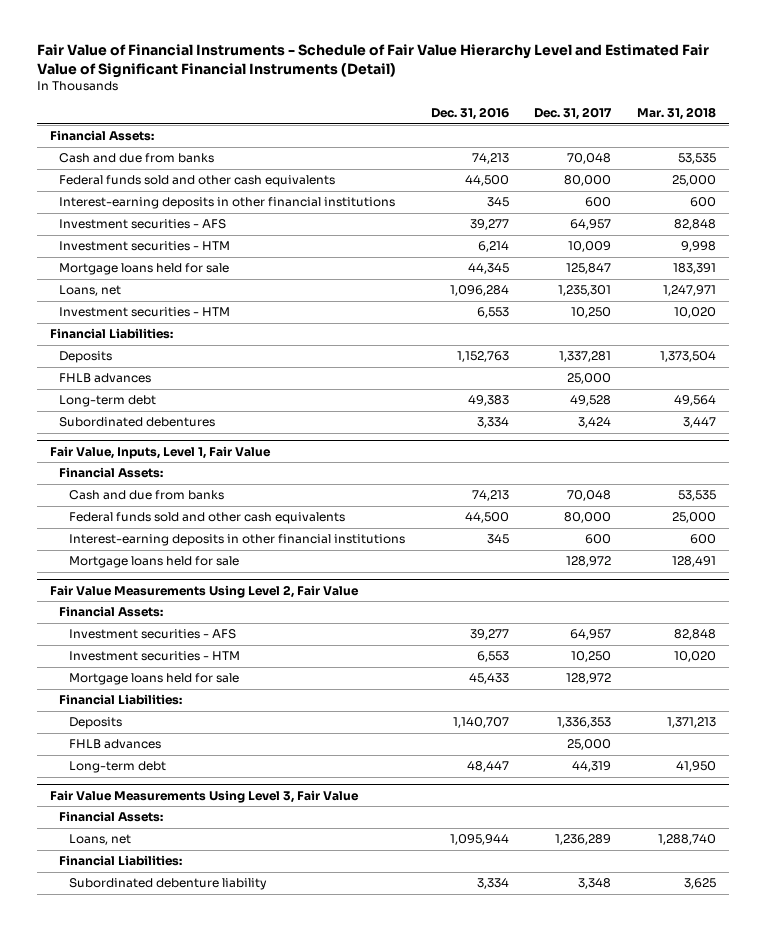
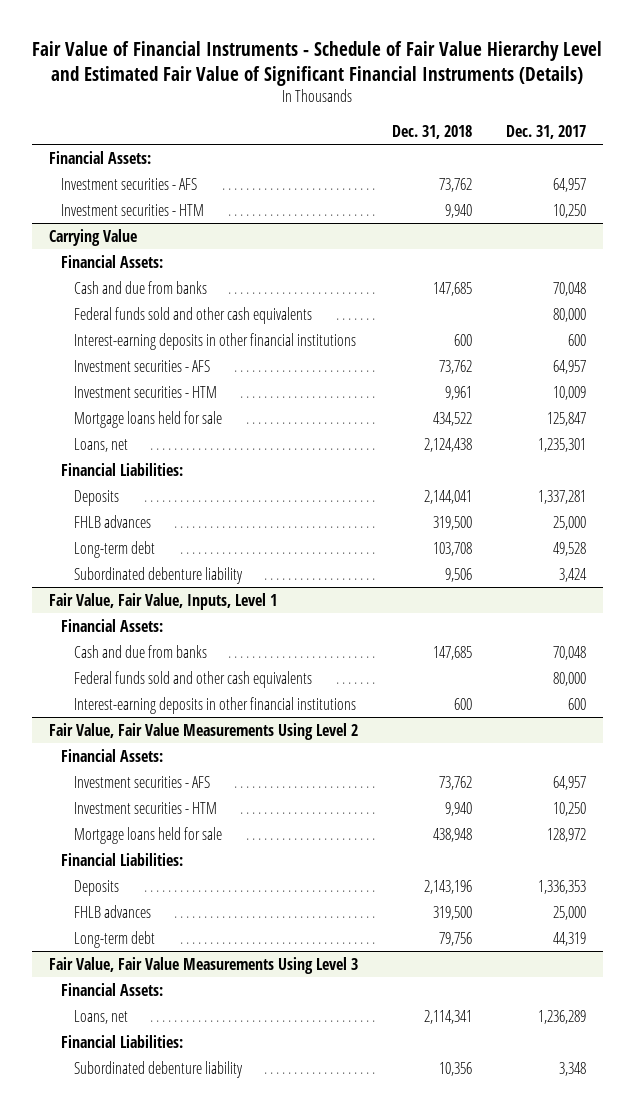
[36,44,709,79] Fair Value of Financial Instruments - Schedule of Fair Value Hierarchy Level and Estimated Fair Value of Significant Financial Instruments (Detail) -> [32,41,603,86] Fair Value of Financial Instruments - Schedule of Fair Value Hierarchy Level and Estimated Fair Value of Significant Financial Instruments (Details)
[430,107,509,121] Dec. 31, 2016 -> none
[637,107,717,121] Mar. 31, 2018 -> none
none -> [391,124,472,139] Dec. 31, 2018
none -> [61,177,198,190] Investment securities - AFS
[59,307,231,318] Investment securities - HTM -> [61,203,205,216] Investment securities - HTM
none -> [48,228,137,246] Carrying Value
none -> [61,254,164,268] Financial Assets:
[59,417,216,428] Subordinated debentures -> [73,566,243,584] Subordinated debenture liability
[49,445,271,459] Fair Value, Inputs, Level 1, Fair Value -> [48,592,277,610] Fair Value, Fair Value, Inputs, Level 1
[68,556,239,569] Mortgage loans held for sale -> none
[49,584,359,598] Fair Value Measurements Using Level 2, Fair Value -> [48,722,358,740] Fair Value, Fair Value Measurements Using Level 2
[49,789,359,803] Fair Value Measurements Using Level 3, Fair Value -> [48,956,358,974] Fair Value, Fair Value Measurements Using Level 3

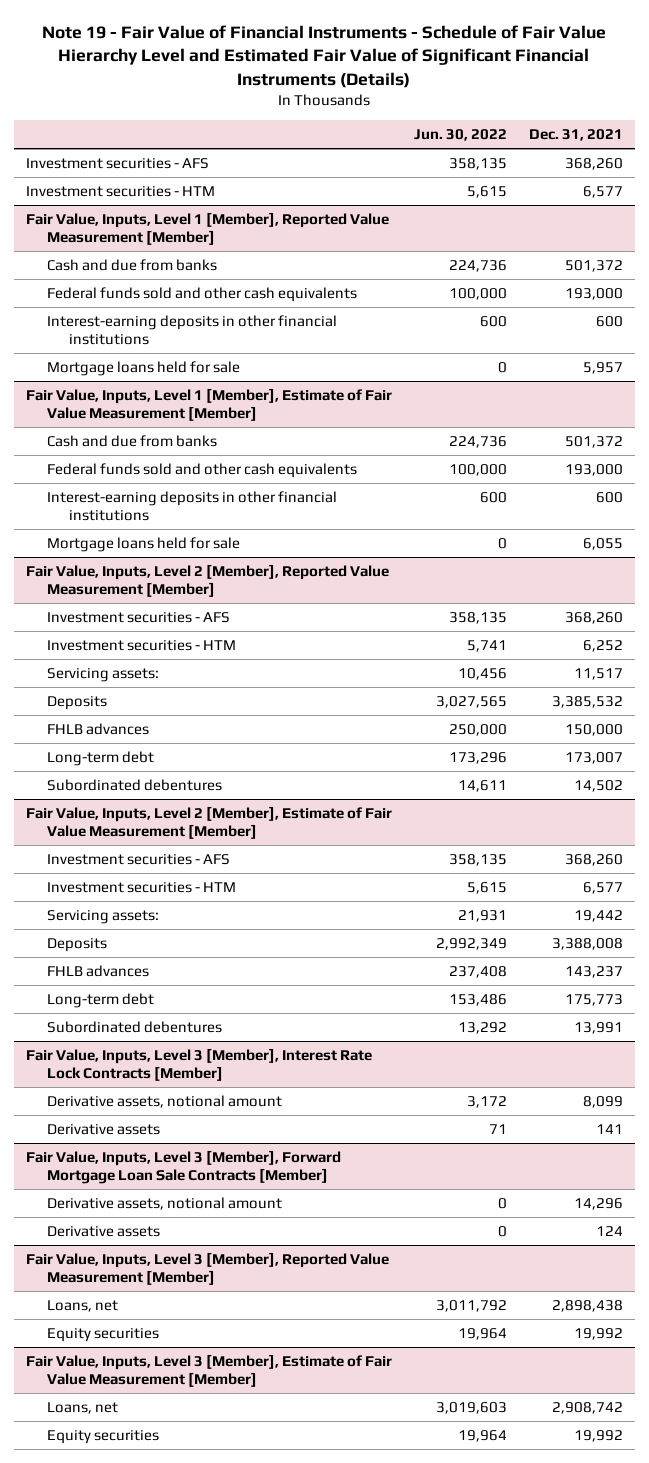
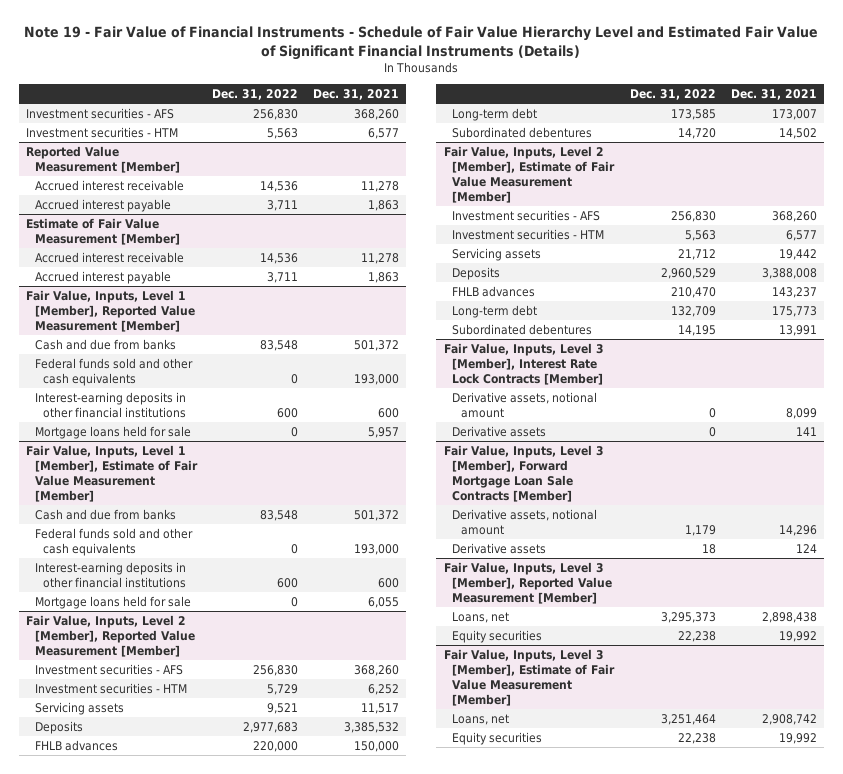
[413,128,507,141] Jun. 30, 2022 -> none
none -> [211,88,298,100] Dec. 31, 2022
none -> [26,146,180,174] Reported Value Measurement [Member]
none -> [34,180,184,192] Accrued interest receivable
none -> [34,199,171,213] Accrued interest payable
none -> [26,218,180,246] Estimate of Fair Value Measurement [Member]
none -> [34,252,184,264] Accrued interest receivable
none -> [34,271,171,285] Accrued interest payable
[47,668,160,683] Servicing assets: -> [34,702,124,716] Servicing assets
[47,910,160,925] Servicing assets: -> [452,248,542,262] Servicing assets

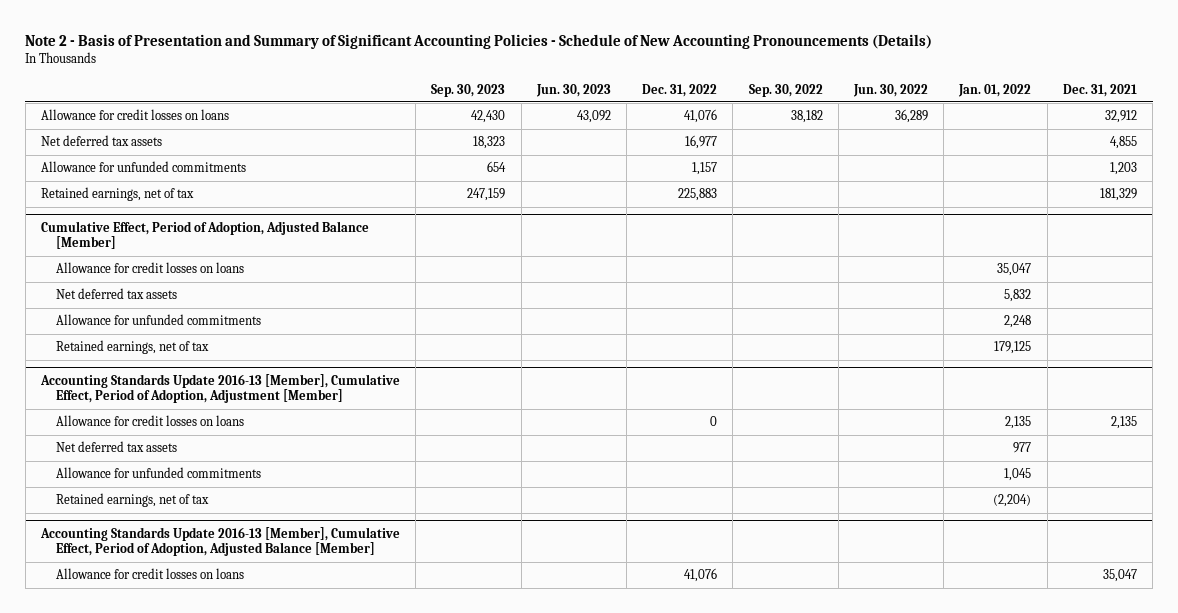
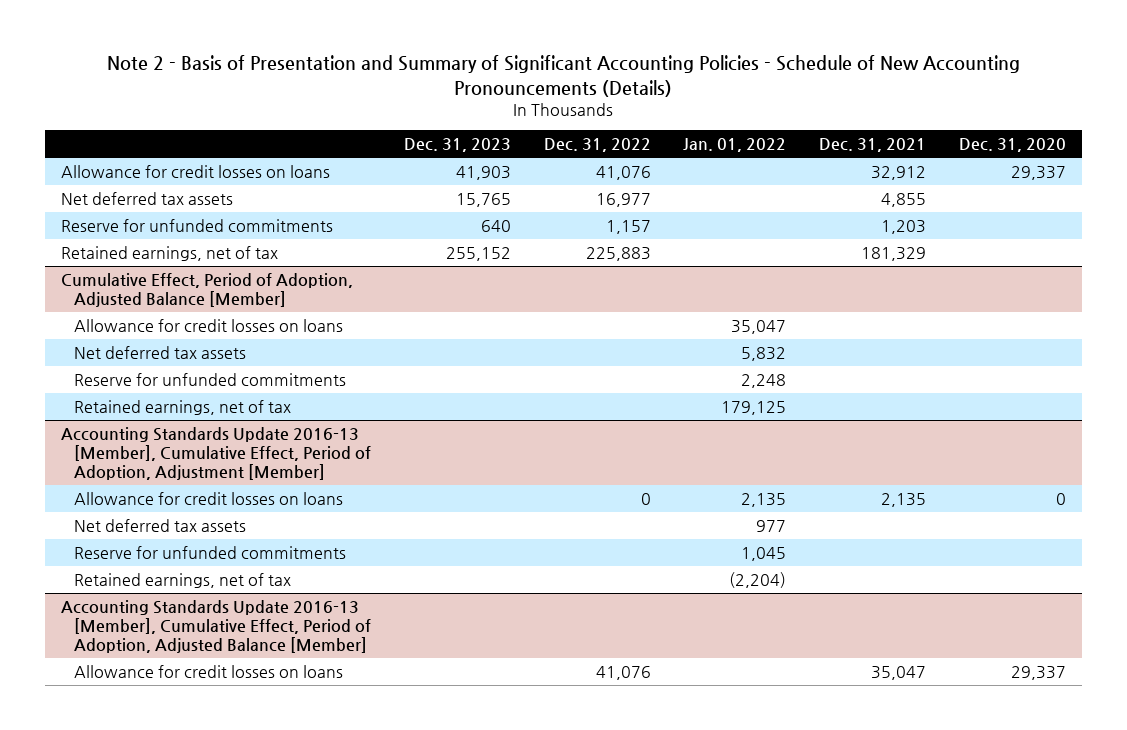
[431,83,506,97] Sep. 30, 2023 -> none
[535,83,611,97] Jun. 30, 2023 -> none
[748,83,823,97] Sep. 30, 2022 -> none
[853,83,929,97] Jun. 30, 2022 -> none
none -> [404,138,512,153] Dec. 31, 2023
none -> [958,138,1066,153] Dec. 31, 2020
[40,161,246,173] Allowance for unfunded commitments -> [61,218,334,232] Reserve for unfunded commitments
[56,314,262,326] Allowance for unfunded commitments -> [74,372,347,386] Reserve for unfunded commitments
[56,467,262,479] Allowance for unfunded commitments -> [74,545,347,559] Reserve for unfunded commitments

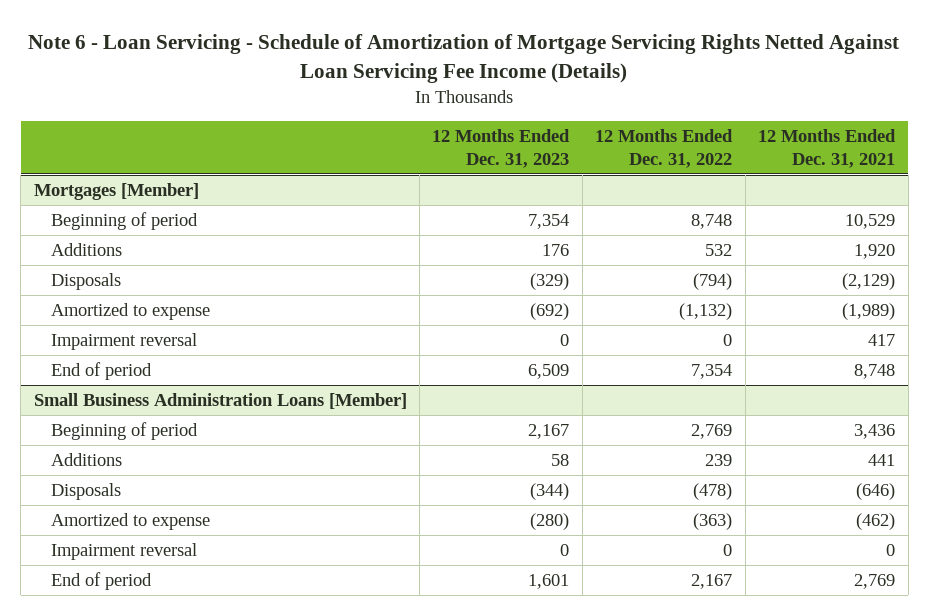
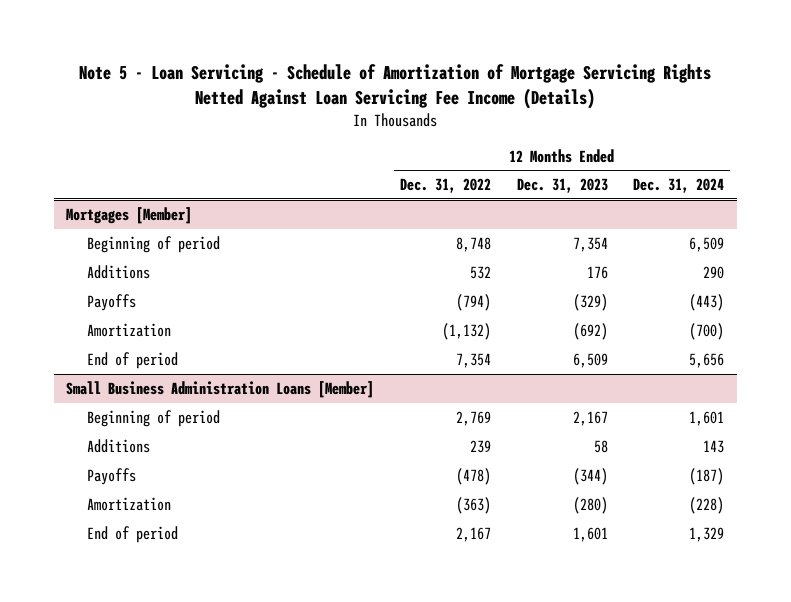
[28,34,900,83] Note 6 - Loan Servicing - Schedule of Amortization of Mortgage Servicing Rights Netted Against Loan Servicing Fee Income (Details) -> [79,63,712,109] Note 5 - Loan Servicing - Schedule of Amortization of Mortgage Servicing Rights Netted Against Loan Servicing Fee Income (Details)
[758,129,897,168] 12 Months Ended Dec. 31, 2021 -> none
none -> [633,178,725,194] Dec. 31, 2024
[51,332,198,350] Impairment reversal -> none
[51,272,122,290] Disposals -> [86,293,136,311] Payoffs
[51,302,211,320] Amortized to expense -> [86,322,171,337] Amortization
[51,542,198,560] Impairment reversal -> none
[51,482,122,500] Disposals -> [86,467,136,485] Payoffs
[51,512,211,530] Amortized to expense -> [86,496,171,511] Amortization

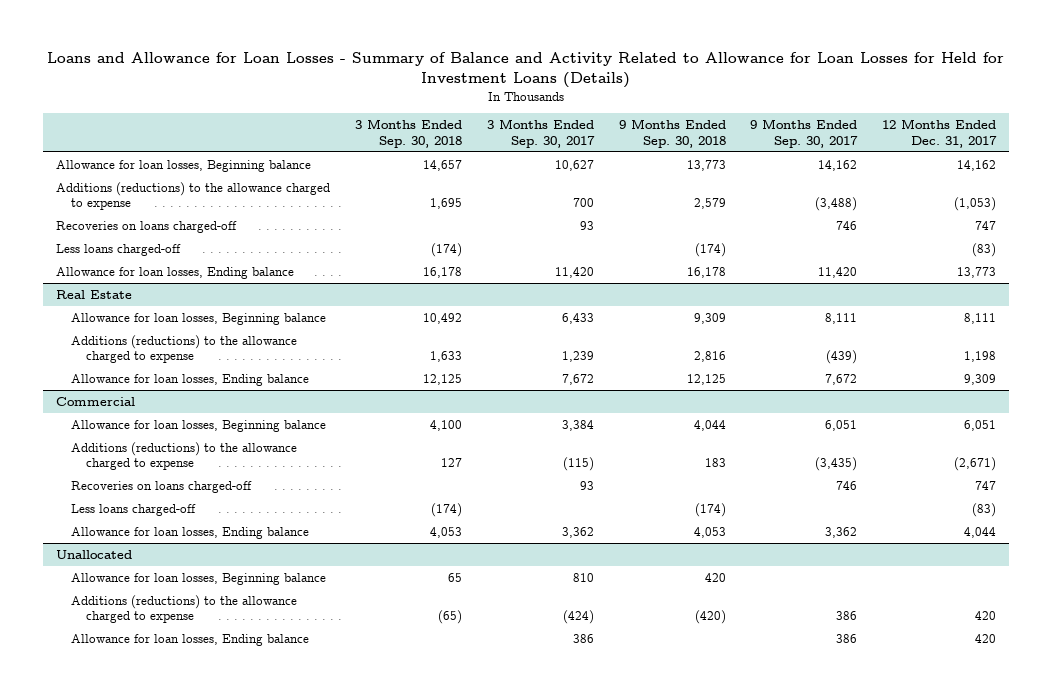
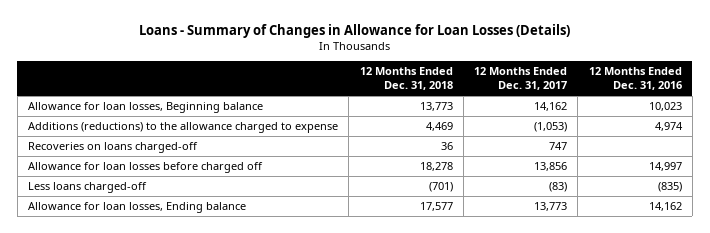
[47,52,1005,89] Loans and Allowance for Loan Losses - Summary of Balance and Activity Related to Allowance for Loan Losses for Held for Investment Loans (Details) -> [138,23,570,38] Loans - Summary of Changes in Allowance for Loan Losses (Details)
[354,119,462,148] 3 Months Ended Sep. 30, 2018 -> none
[486,119,595,148] 3 Months Ended Sep. 30, 2017 -> none
[618,119,726,148] 9 Months Ended Sep. 30, 2018 -> none
[750,119,859,148] 9 Months Ended Sep. 30, 2017 -> none
none -> [359,67,453,91] 12 Months Ended Dec. 31, 2018
none -> [588,67,682,91] 12 Months Ended Dec. 31, 2016
none -> [27,162,263,174] Allowance for loan losses before charged off
[55,289,132,299] Real Estate -> none
[70,312,326,325] Allowance for loan losses, Beginning balance -> none
[70,334,297,364] Additions (reductions) to the allowance charged to expense -> none
[70,373,309,386] Allowance for loan losses, Ending balance -> none
[55,396,135,406] Commercial -> none
[70,419,326,432] Allowance for loan losses, Beginning balance -> none
[70,441,297,471] Additions (reductions) to the allowance charged to expense -> none
[70,480,252,493] Recoveries on loans charged-off -> none
[70,503,196,516] Less loans charged-off -> none
[70,526,309,539] Allowance for loan losses, Ending balance -> none
[55,549,132,559] Unallocated -> none
[70,572,326,585] Allowance for loan losses, Beginning balance -> none
[70,594,297,624] Additions (reductions) to the allowance charged to expense -> none
[70,633,309,646] Allowance for loan losses, Ending balance -> none

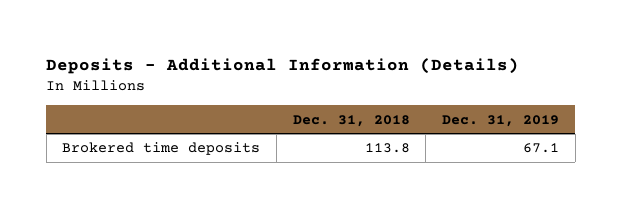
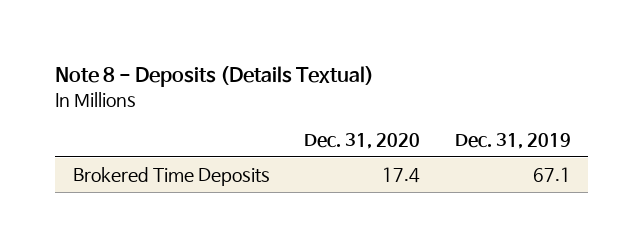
[46,57,520,74] Deposits - Additional Information (Details) -> [55,66,375,88] Note 8 - Deposits (Details Textual)
[292,114,410,127] Dec. 31, 2018 -> none
none -> [304,133,421,150] Dec. 31, 2020
[62,142,261,156] Brokered time deposits -> [72,167,270,187] Brokered Time Deposits

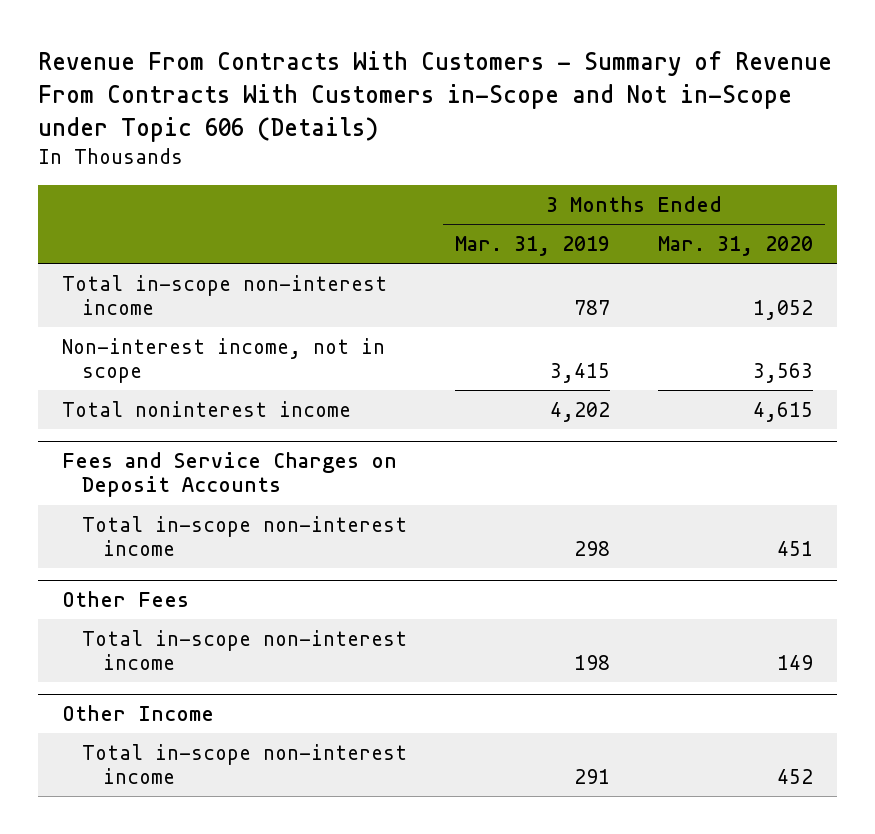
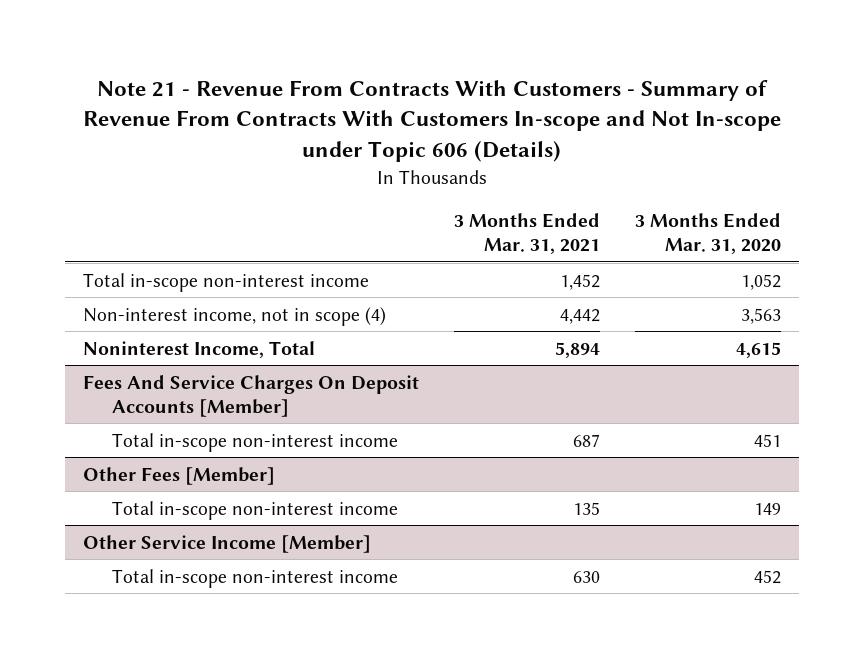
[37,51,832,142] Revenue From Contracts With Customers - Summary of Revenue From Contracts With Customers in-Scope and Not in-Scope under Topic 606 (Details) -> [83,79,782,162] Note 21 - Revenue From Contracts With Customers - Summary of Revenue From Contracts With Customers In-scope and Not In-scope under Topic 606 (Details)
[455,235,611,256] Mar. 31, 2019 -> none
none -> [454,212,601,254] 3 Months Ended Mar. 31, 2021
[61,337,385,384] Non-interest income, not in scope -> [82,306,386,326] Non-interest income, not in scope (4)
[61,400,351,417] Total noninterest income -> [82,340,315,358] Noninterest Income, Total
[61,451,397,498] Fees and Service Charges on Deposit Accounts -> [82,374,419,417] Fees And Service Charges On Deposit Accounts [Member]
[61,590,189,607] Other Fees -> [82,466,275,485] Other Fees [Member]
[61,704,214,721] Other Income -> [82,534,371,553] Other Service Income [Member]

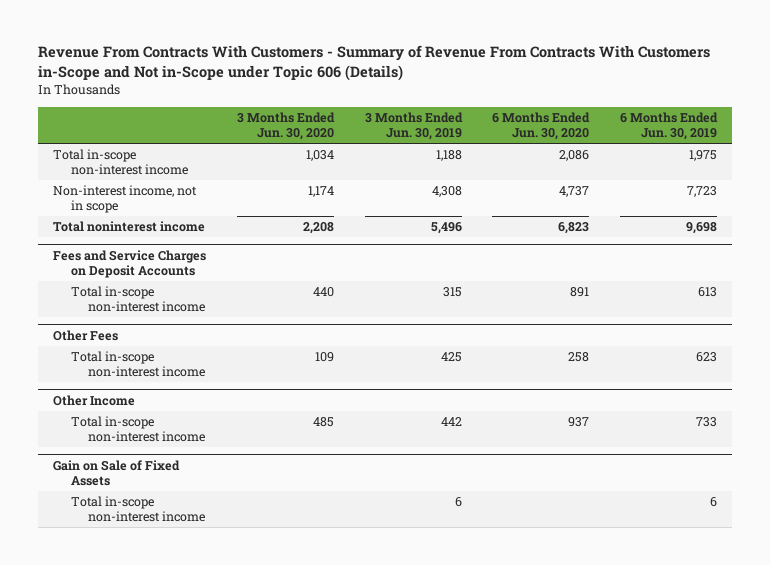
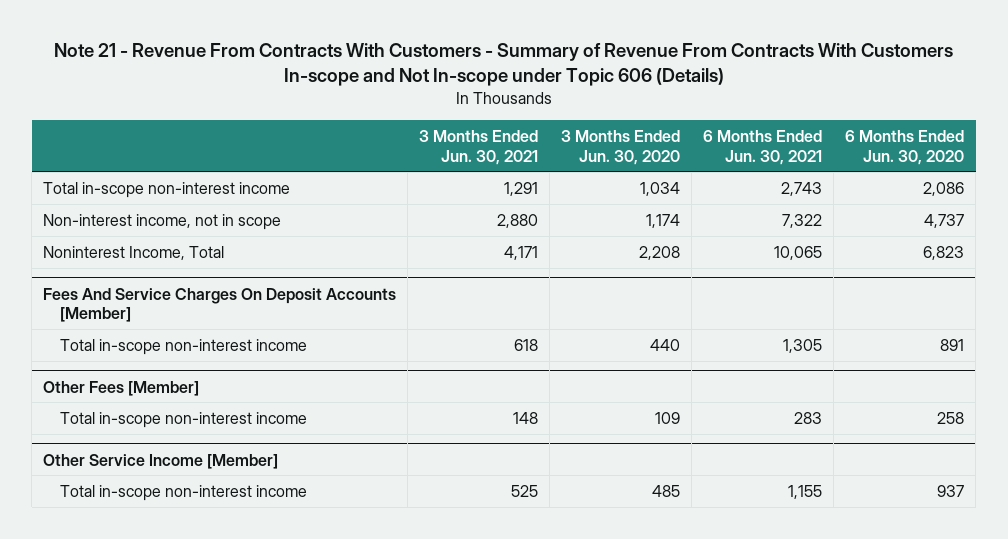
[37,45,710,82] Revenue From Contracts With Customers - Summary of Revenue From Contracts With Customers in-Scope and Not in-Scope under Topic 606 (Details) -> [53,43,953,87] Note 21 - Revenue From Contracts With Customers - Summary of Revenue From Contracts With Customers In-scope and Not In-scope under Topic 606 (Details)
[364,111,463,140] 3 Months Ended Jun. 30, 2019 -> none
[619,111,718,140] 6 Months Ended Jun. 30, 2019 -> none
none -> [419,129,539,165] 3 Months Ended Jun. 30, 2021
none -> [703,129,823,165] 6 Months Ended Jun. 30, 2021
[53,221,206,233] Total noninterest income -> [43,245,225,260] Noninterest Income, Total
[53,249,207,278] Fees and Service Charges on Deposit Accounts -> [43,287,397,323] Fees And Service Charges On Deposit Accounts [Member]
[53,329,119,341] Other Fees -> [43,380,200,396] Other Fees [Member]
[53,394,136,406] Other Income -> [43,453,279,469] Other Service Income [Member]
[53,459,181,486] Gain on Sale of Fixed Assets -> none
[70,496,205,523] Total in-scope non-interest income -> none

